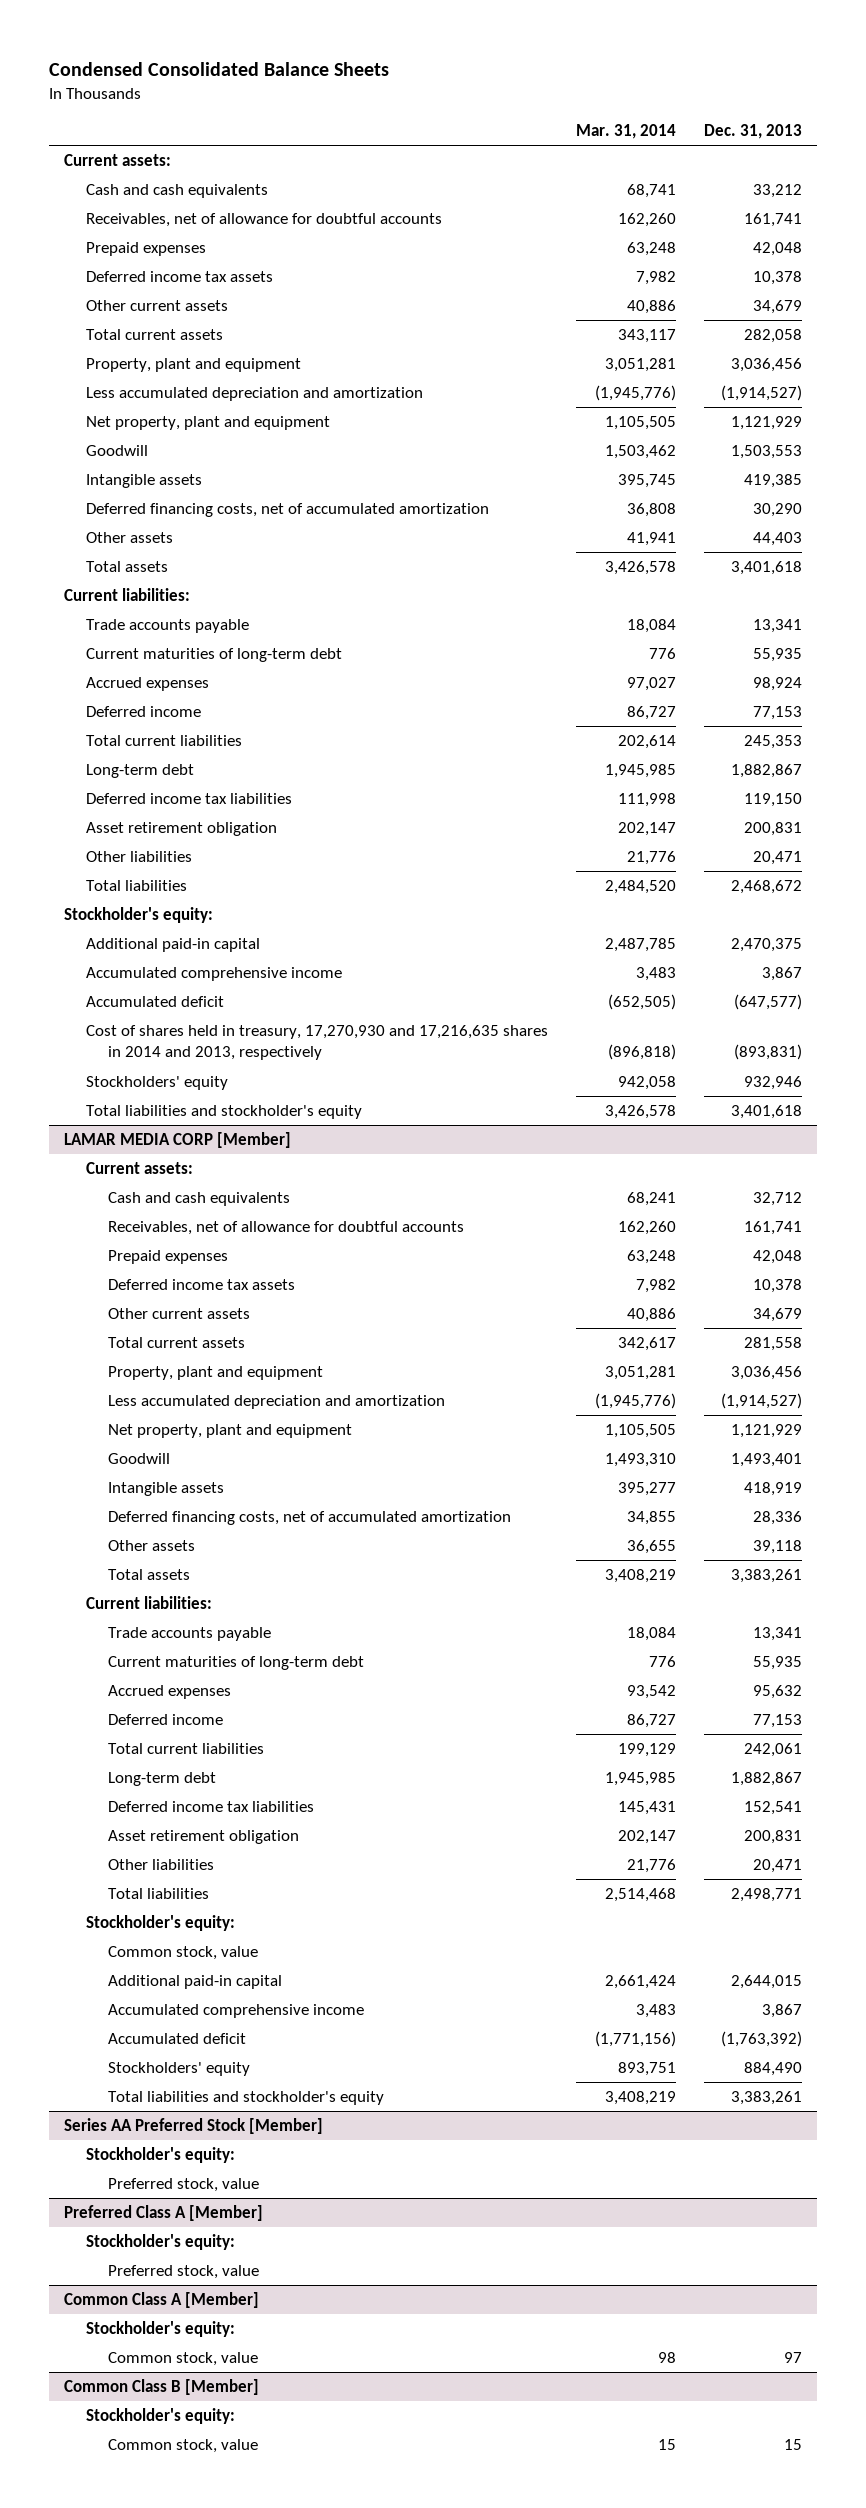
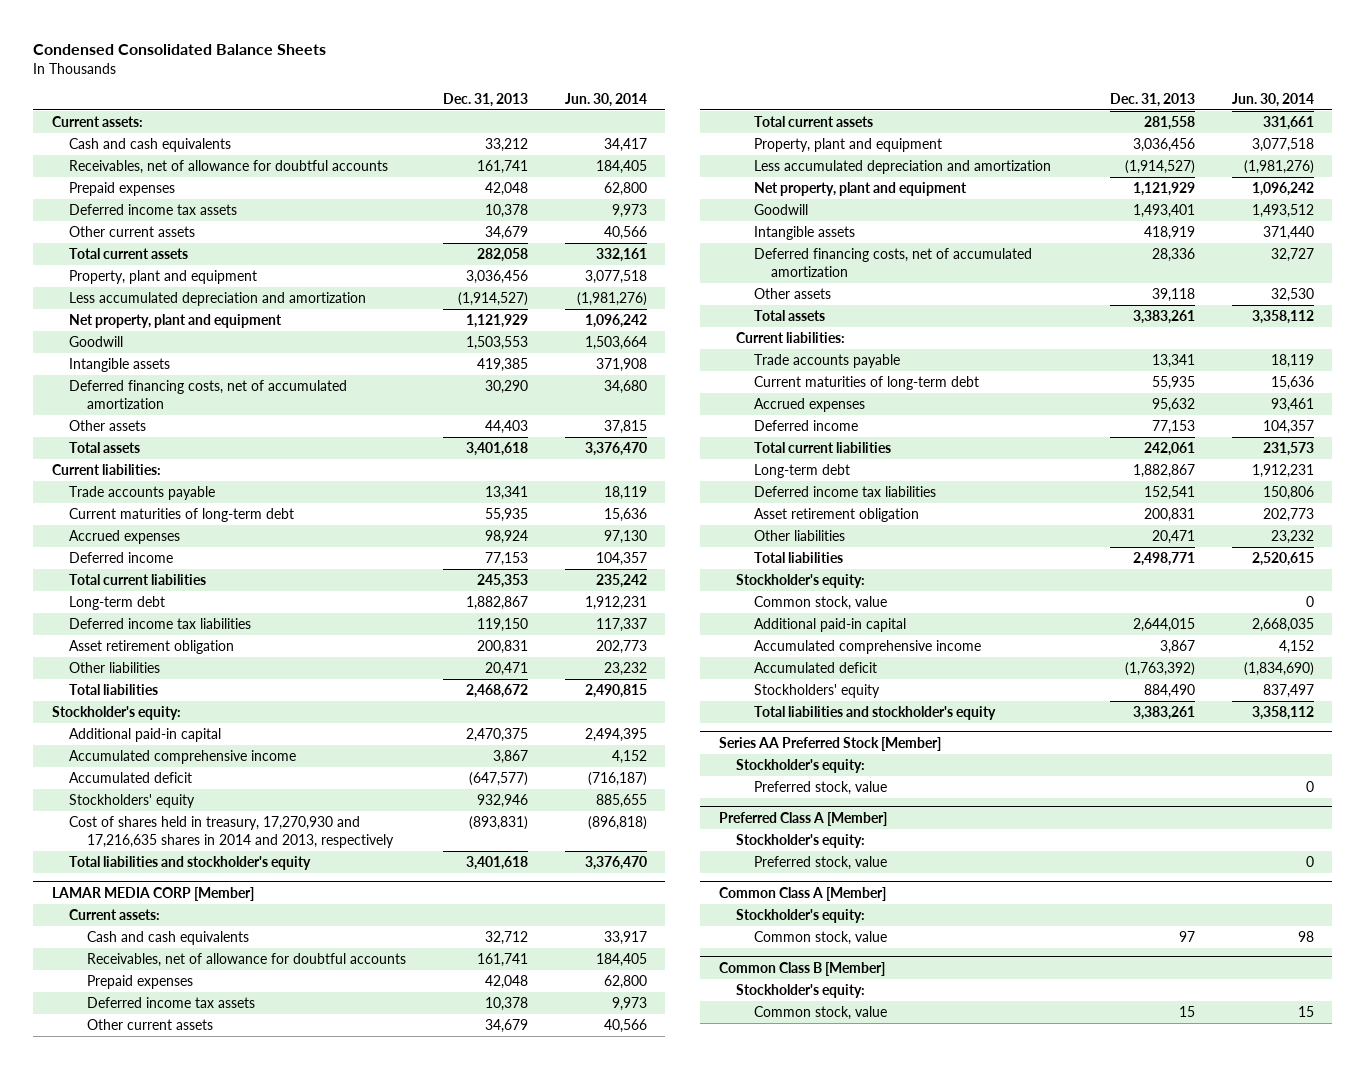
[576,124,677,140] Mar. 31, 2014 -> none
none -> [564,92,647,107] Jun. 30, 2014
[85,1025,548,1061] Cost of shares held in treasury, 17,270,930 and 17,216,635 shares in 2014 and 2013, respectively -> [69,816,394,848] Cost of shares held in treasury, 17,270,930 and 17,216,635 shares in 2014 and 2013, respectively

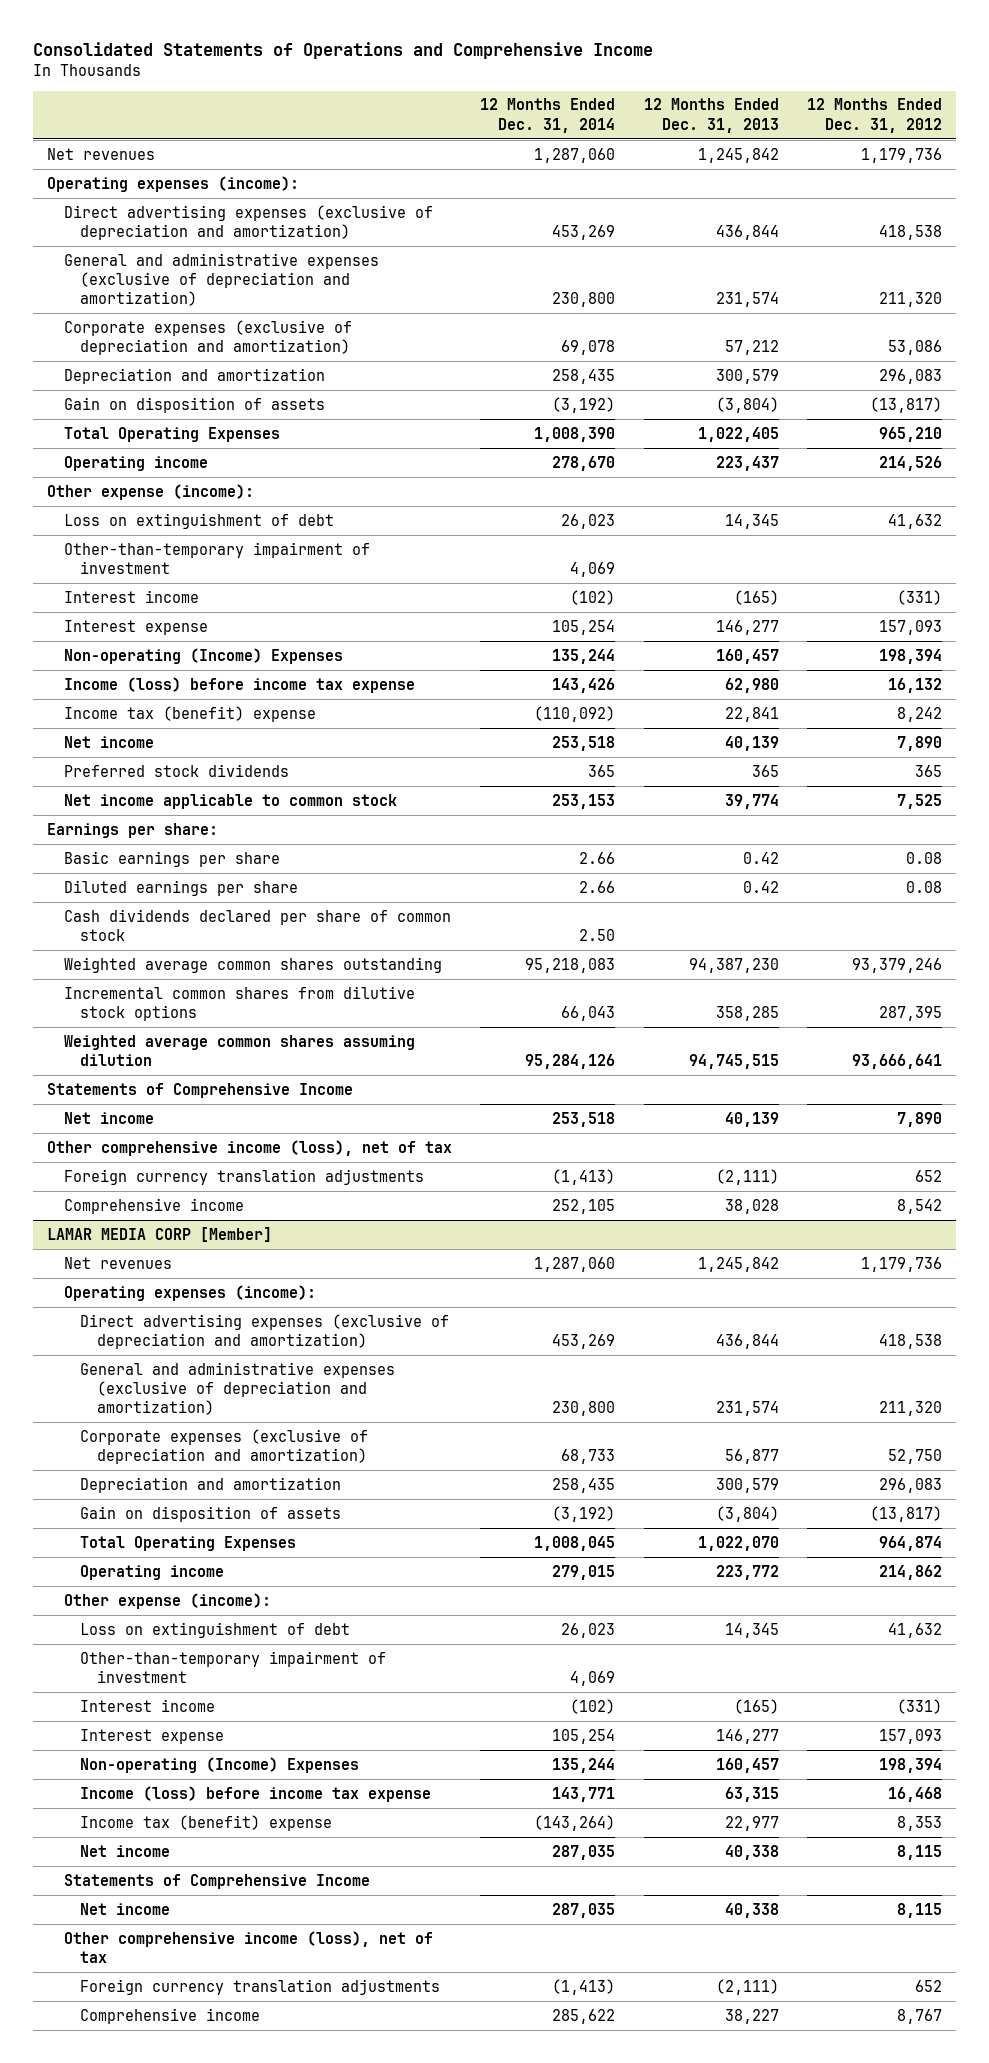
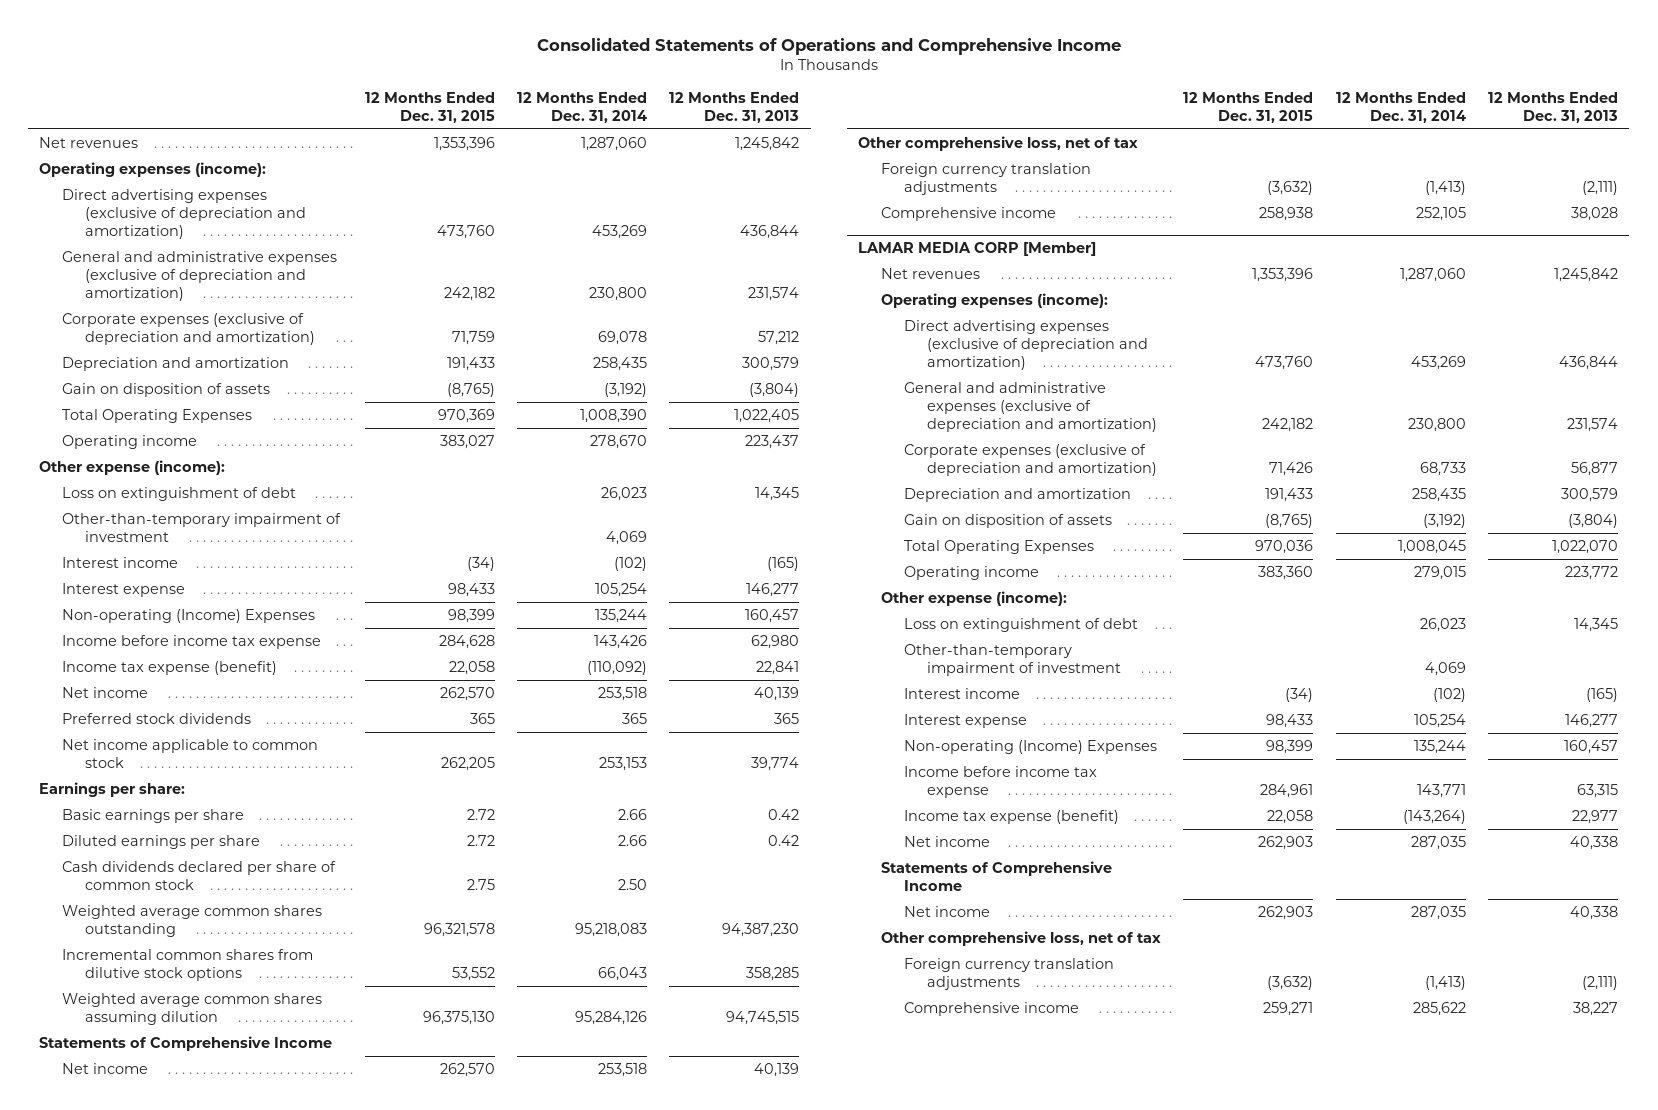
[806,98,942,133] 12 Months Ended Dec. 31, 2012 -> none
none -> [364,91,495,123] 12 Months Ended Dec. 31, 2015
[63,676,415,693] Income (loss) before income tax expense -> [62,635,322,650] Income before income tax expense
[63,705,316,722] Income tax (benefit) expense -> [62,661,278,676] Income tax expense (benefit)
[46,1139,452,1156] Other comprehensive income (loss), net of tax -> [858,136,1139,152] Other comprehensive loss, net of tax
[80,1785,432,1802] Income (loss) before income tax expense -> [903,766,1097,799] Income before income tax expense
[80,1814,333,1831] Income tax (benefit) expense -> [903,810,1119,825] Income tax expense (benefit)
[63,1930,433,1964] Other comprehensive income (loss), net of tax -> [880,931,1161,947] Other comprehensive loss, net of tax

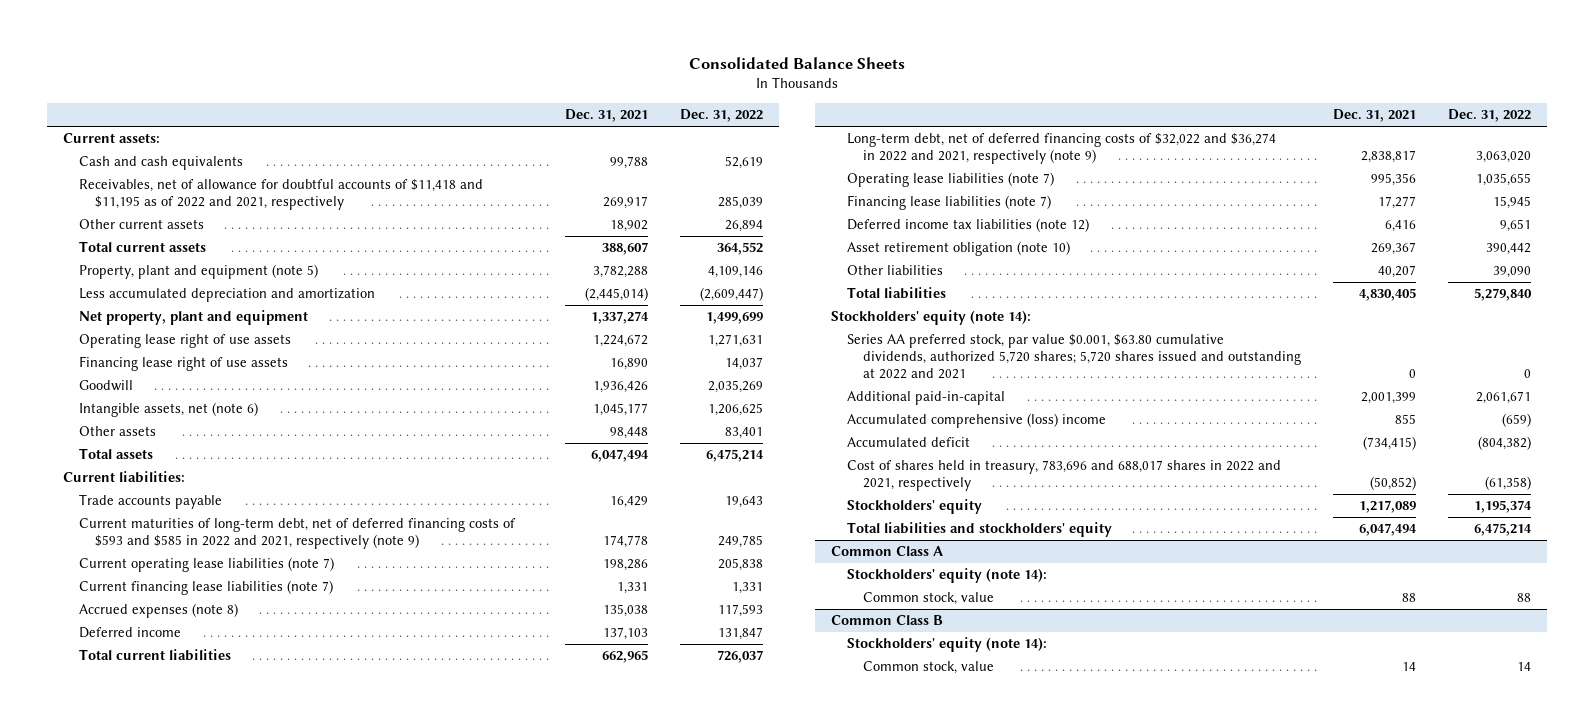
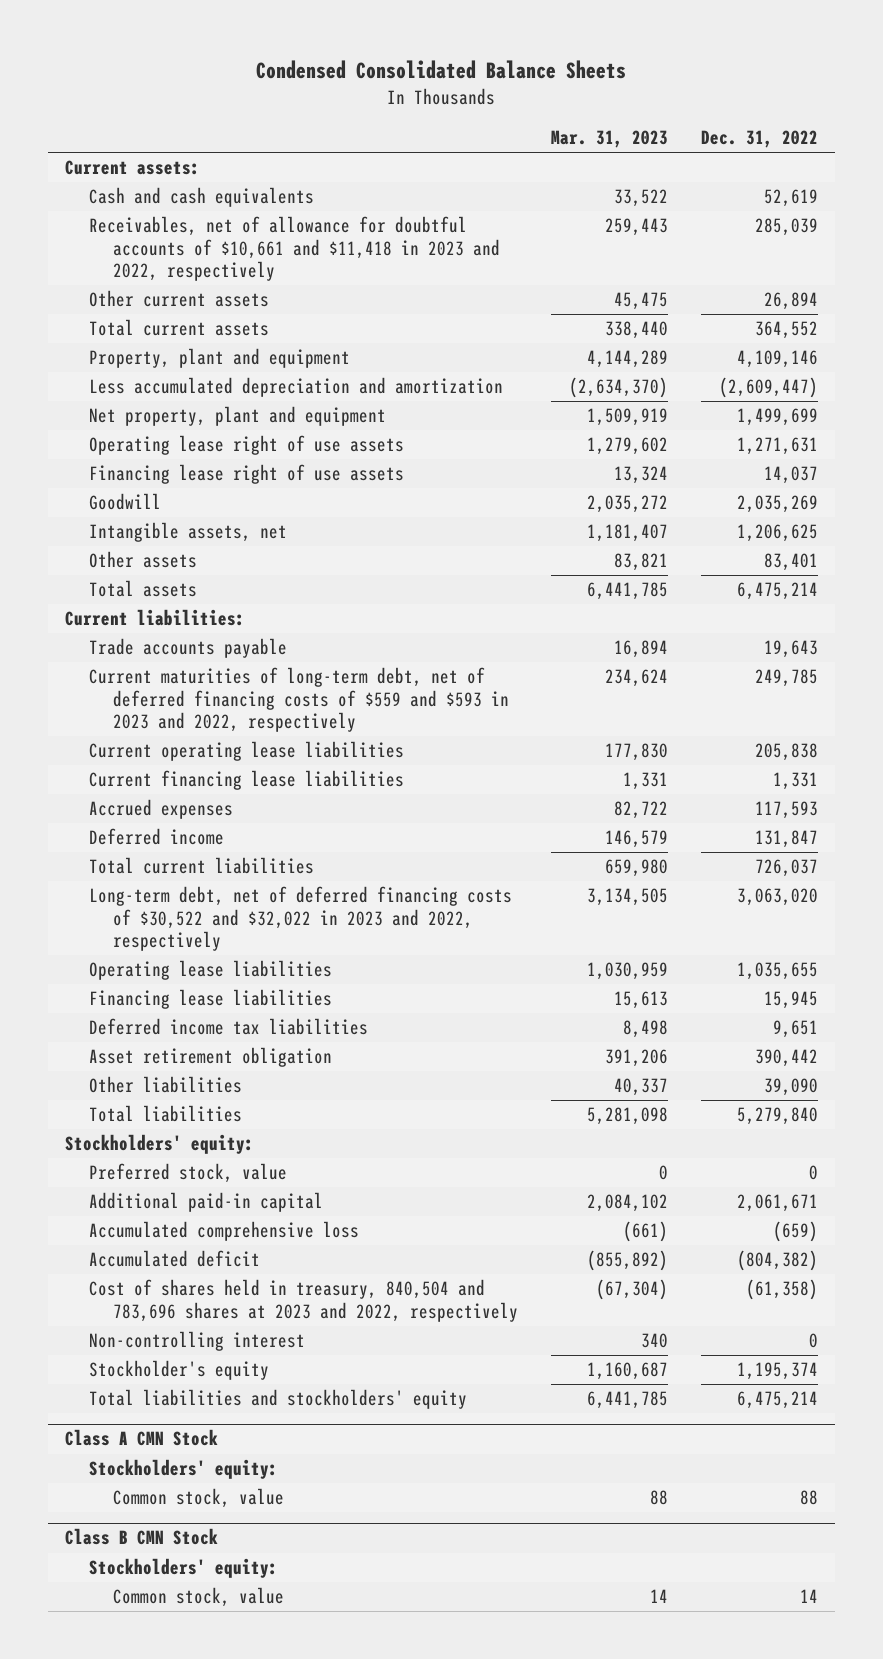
[688,57,905,70] Consolidated Balance Sheets -> [256,59,627,79] Condensed Consolidated Balance Sheets
[565,109,649,123] Dec. 31, 2021 -> none
none -> [550,130,668,149] Mar. 31, 2023
[78,179,483,211] Receivables, net of allowance for doubtful accounts of $11,418 and $11,195 as of 2022 and 2021, respectively -> [88,216,500,281] Receivables, net of allowance for doubtful accounts of $10,661 and $11,418 in 2023 and 2022, respectively
[78,264,318,280] Property, plant and equipment (note 5) -> [88,348,350,369] Property, plant and equipment
[78,402,258,418] Intangible assets, net (note 6) -> [88,522,287,543] Intangible assets, net
[78,518,516,550] Current maturities of long-term debt, net of deferred financing costs of $593 and $585 in 2022 and 2021, respectively (note 9) -> [88,667,509,732] Current maturities of long-term debt, net of deferred financing costs of $559 and $593 in 2023 and 2022, respectively
[78,557,334,573] Current operating lease liabilities (note 7) -> [88,741,404,762] Current operating lease liabilities
[78,580,333,596] Current financing lease liabilities (note 7) -> [88,770,404,791] Current financing lease liabilities
[78,603,238,619] Accrued expenses (note 8) -> [88,799,233,820] Accrued expenses
[846,133,1276,165] Long-term debt, net of deferred financing costs of $32,022 and $36,274 in 2022 and 2021, respectively (note 9) -> [88,886,512,951] Long-term debt, net of deferred financing costs of $30,522 and $32,022 in 2023 and 2022, respectively
[846,172,1054,188] Operating lease liabilities (note 7) -> [88,960,332,981] Operating lease liabilities
[846,195,1051,211] Financing lease liabilities (note 7) -> [88,989,332,1010] Financing lease liabilities
[846,218,1089,233] Deferred income tax liabilities (note 12) -> [88,1018,368,1036] Deferred income tax liabilities
[846,241,1070,257] Asset retirement obligation (note 10) -> [88,1047,332,1068] Asset retirement obligation
[830,310,1031,326] Stockholders' equity (note 14): -> [64,1134,254,1155] Stockholders' equity:
[846,334,1301,380] Series AA preferred stock, par value $0.001, $63.80 cumulative dividends, authorized 5,720 shares; 5,720 shares issued and outstanding at 2022 and 2021 -> [88,1163,287,1184] Preferred stock, value
[846,391,1005,406] Additional paid-in-capital -> [88,1192,323,1213] Additional paid-in capital
[846,413,1106,429] Accumulated comprehensive (loss) income -> [88,1221,359,1242] Accumulated comprehensive loss
[846,460,1281,492] Cost of shares held in treasury, 783,696 and 688,017 shares in 2022 and 2021, respectively -> [88,1279,518,1322] Cost of shares held in treasury, 840,504 and 783,696 shares at 2023 and 2022, respectively
none -> [88,1331,305,1352] Non-controlling interest
[846,499,982,515] Stockholders' equity -> [88,1360,269,1381] Stockholder's equity
[830,546,943,557] Common Class A -> [64,1429,218,1447] Class A CMN Stock
[846,568,1047,584] Stockholders' equity (note 14): -> [88,1459,278,1480] Stockholders' equity:
[830,615,943,626] Common Class B -> [64,1528,218,1546] Class B CMN Stock
[846,637,1047,653] Stockholders' equity (note 14): -> [88,1558,278,1579] Stockholders' equity:

